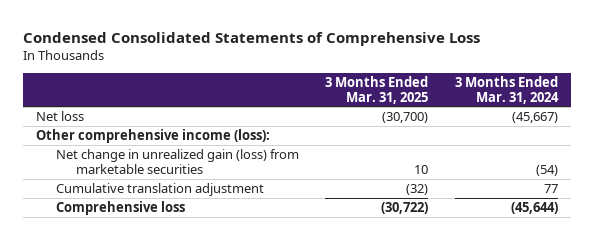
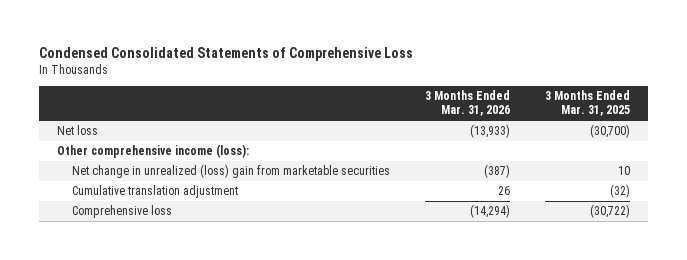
[454,75,559,104] 3 Months Ended Mar. 31, 2024 -> none
none -> [425,90,511,117] 3 Months Ended Mar. 31, 2026
[55,148,299,174] Net change in unrealized gain (loss) from marketable securities -> [72,164,391,179] Net change in unrealized (loss) gain from marketable securities

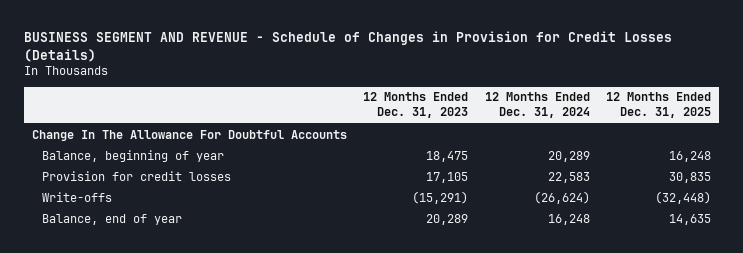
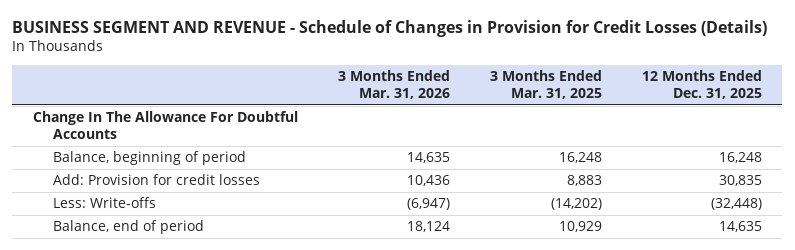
[363,92,469,119] 12 Months Ended Dec. 31, 2023 -> none
[484,92,590,119] 12 Months Ended Dec. 31, 2024 -> none
none -> [337,69,450,100] 3 Months Ended Mar. 31, 2026
none -> [489,69,602,100] 3 Months Ended Mar. 31, 2025
[41,149,224,162] Balance, beginning of year -> [52,151,246,166] Balance, beginning of period
[41,170,231,181] Provision for credit losses -> [52,174,260,186] Add: Provision for credit losses
[41,191,112,202] Write-offs -> [52,197,156,209] Less: Write-offs
[41,213,182,225] Balance, end of year -> [52,220,204,235] Balance, end of period

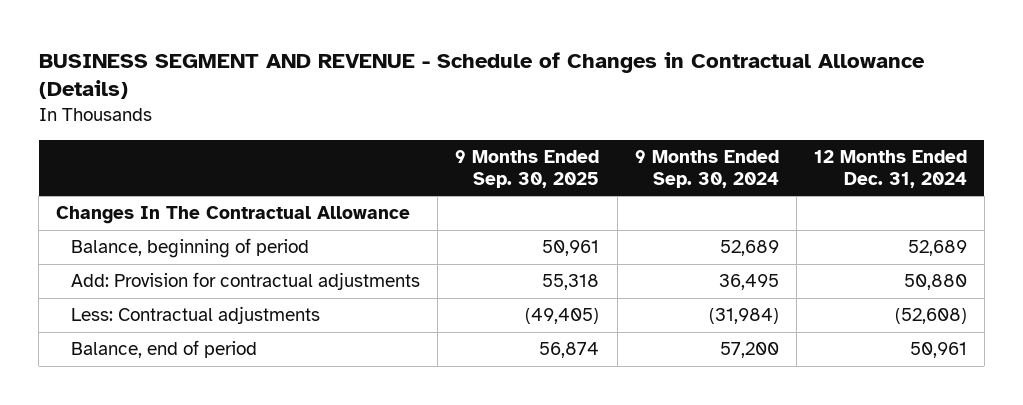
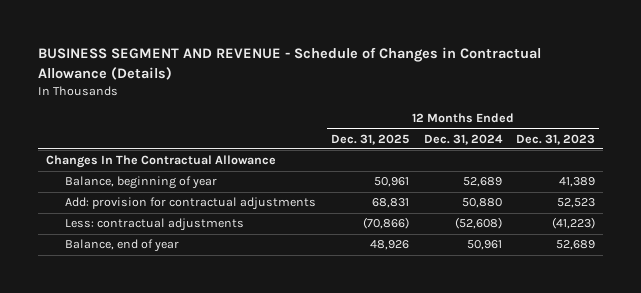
[455,150,600,188] 9 Months Ended Sep. 30, 2025 -> none
[634,150,779,188] 9 Months Ended Sep. 30, 2024 -> none
none -> [331,133,410,145] Dec. 31, 2025
none -> [516,133,596,145] Dec. 31, 2023
[71,238,310,259] Balance, beginning of period -> [65,176,218,190] Balance, beginning of year
[71,272,421,291] Add: Provision for contractual adjustments -> [65,197,317,211] Add: provision for contractual adjustments
[71,306,321,325] Less: Contractual adjustments -> [65,218,245,232] Less: contractual adjustments
[71,340,258,359] Balance, end of period -> [65,239,180,253] Balance, end of year

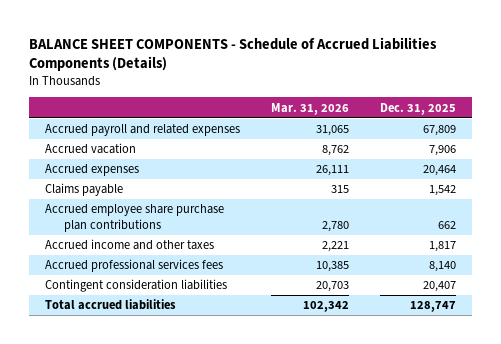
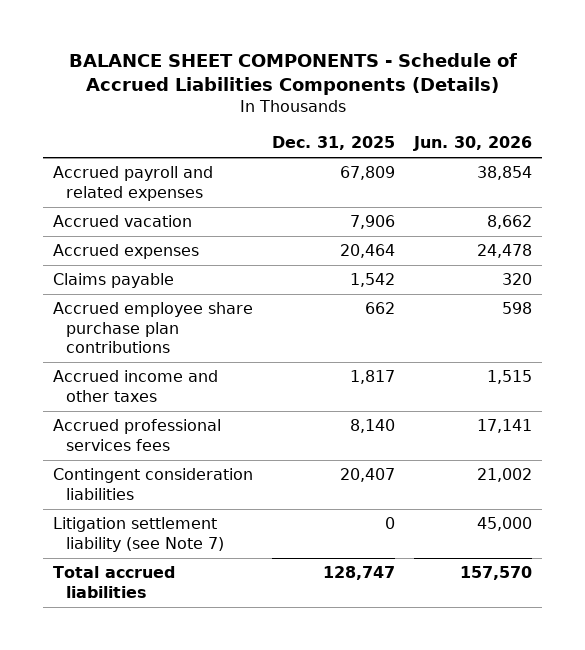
[271,102,350,115] Mar. 31, 2026 -> none
none -> [413,136,533,152] Jun. 30, 2026
none -> [53,517,225,552] Litigation settlement liability (see Note 7)

